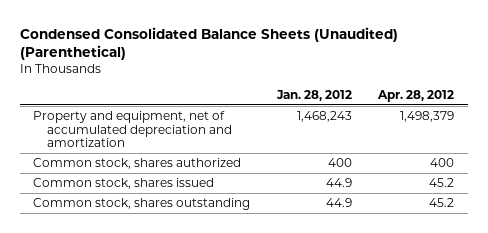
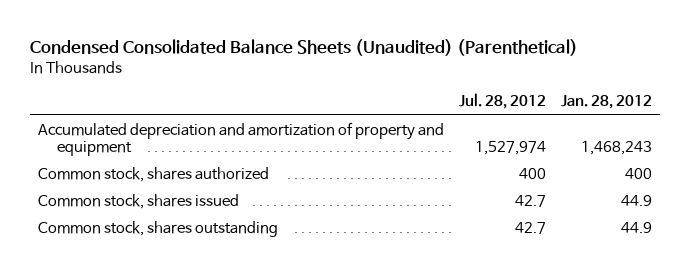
[377,89,455,102] Apr. 28, 2012 -> none
none -> [459,93,547,110] Jul. 28, 2012
[33,111,233,148] Property and equipment, net of accumulated depreciation and amortization -> [37,121,444,156] Accumulated depreciation and amortization of property and equipment

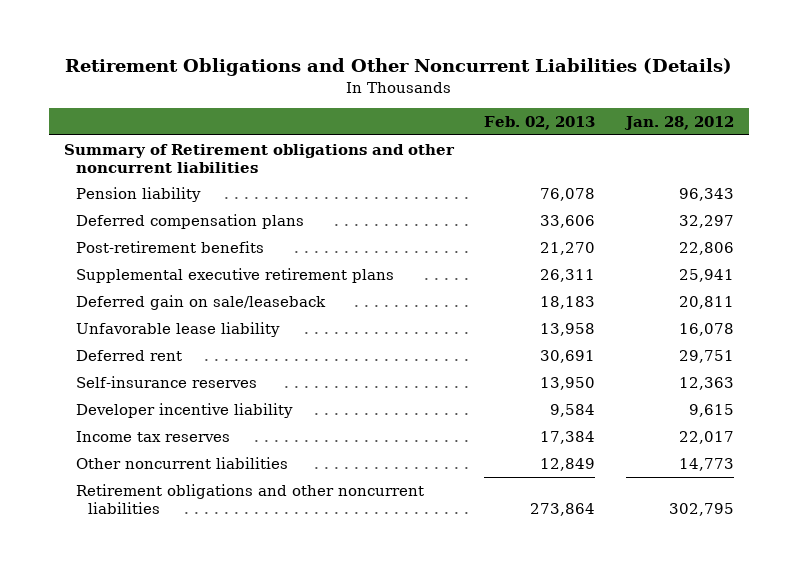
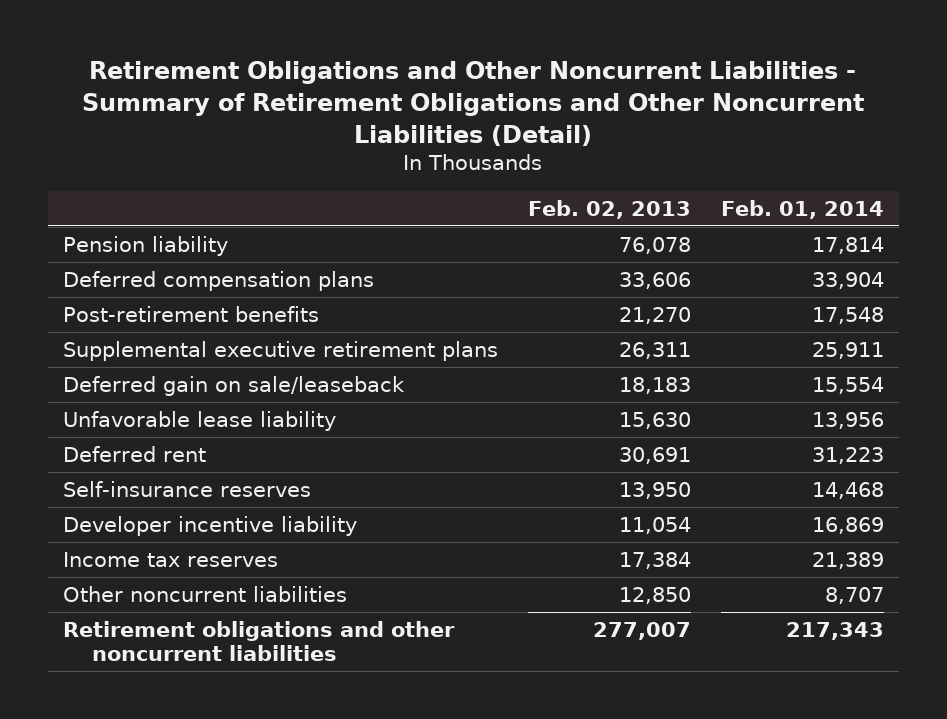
[64,58,732,77] Retirement Obligations and Other Noncurrent Liabilities (Details) -> [82,61,865,146] Retirement Obligations and Other Noncurrent Liabilities - Summary of Retirement Obligations and Other Noncurrent Liabilities (Detail)
[623,115,734,130] Jan. 28, 2012 -> none
none -> [720,199,884,219] Feb. 01, 2014
[63,143,455,173] Summary of Retirement obligations and other noncurrent liabilities -> none
[540,322,596,336] 13,958 -> [618,412,691,430] 15,630
[550,403,596,417] 9,584 -> [618,517,691,535] 11,054
[540,457,596,471] 12,849 -> [618,587,691,605] 12,850
[530,502,596,516] 273,864 -> [592,622,691,641] 277,007

